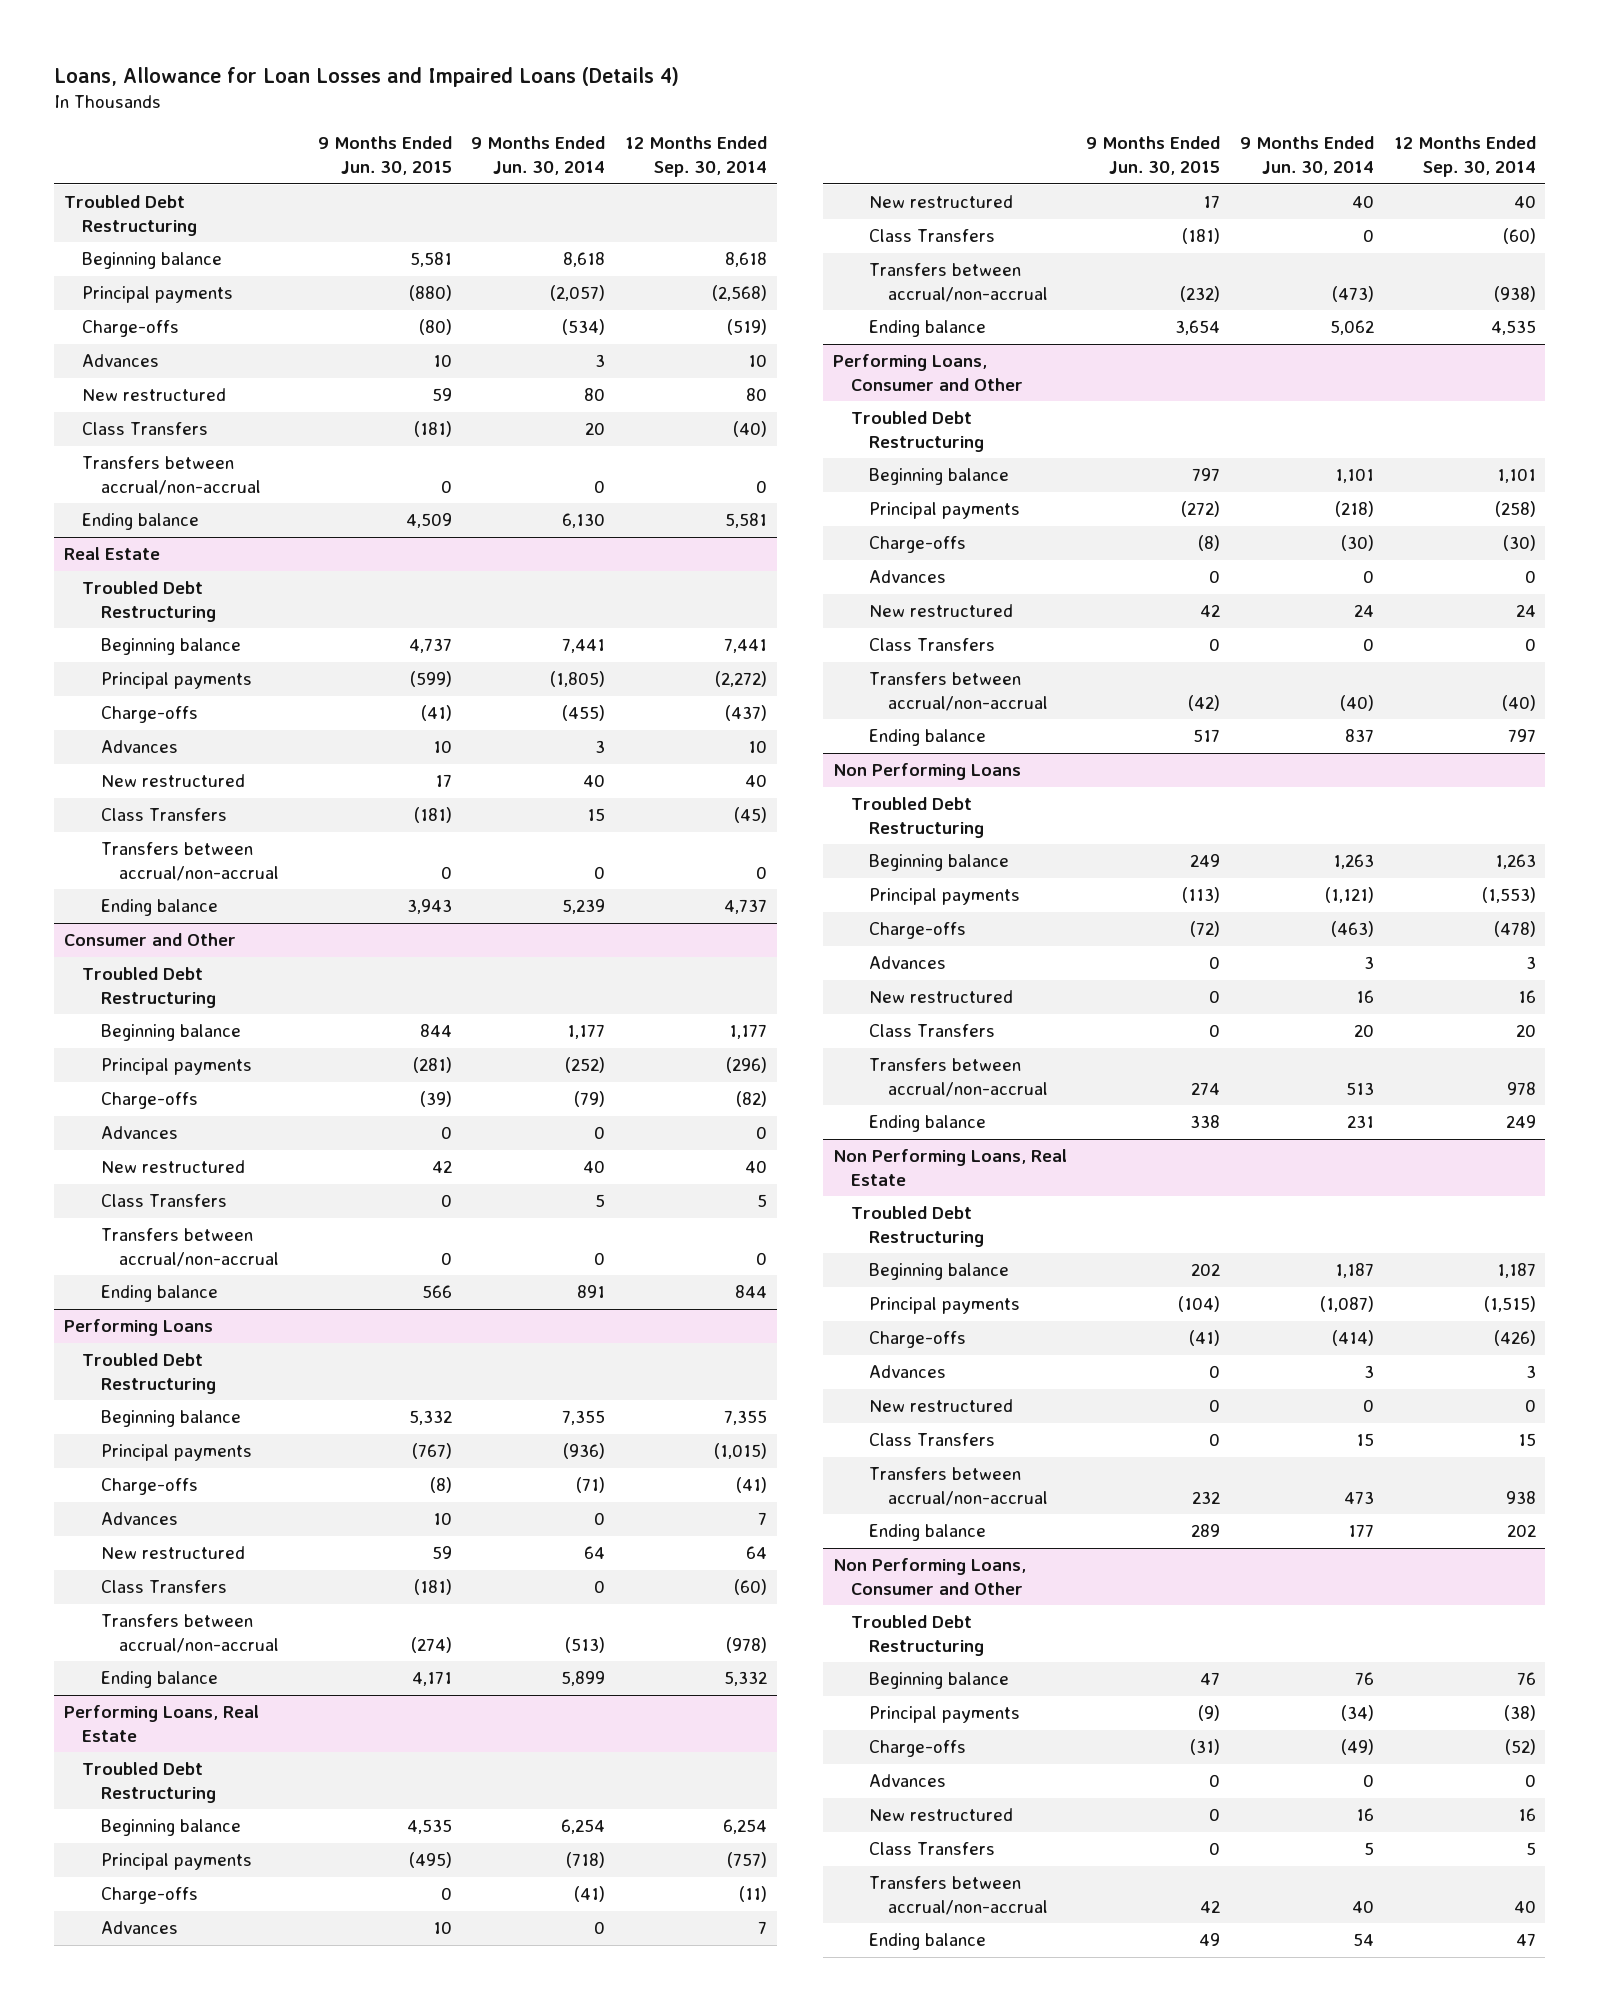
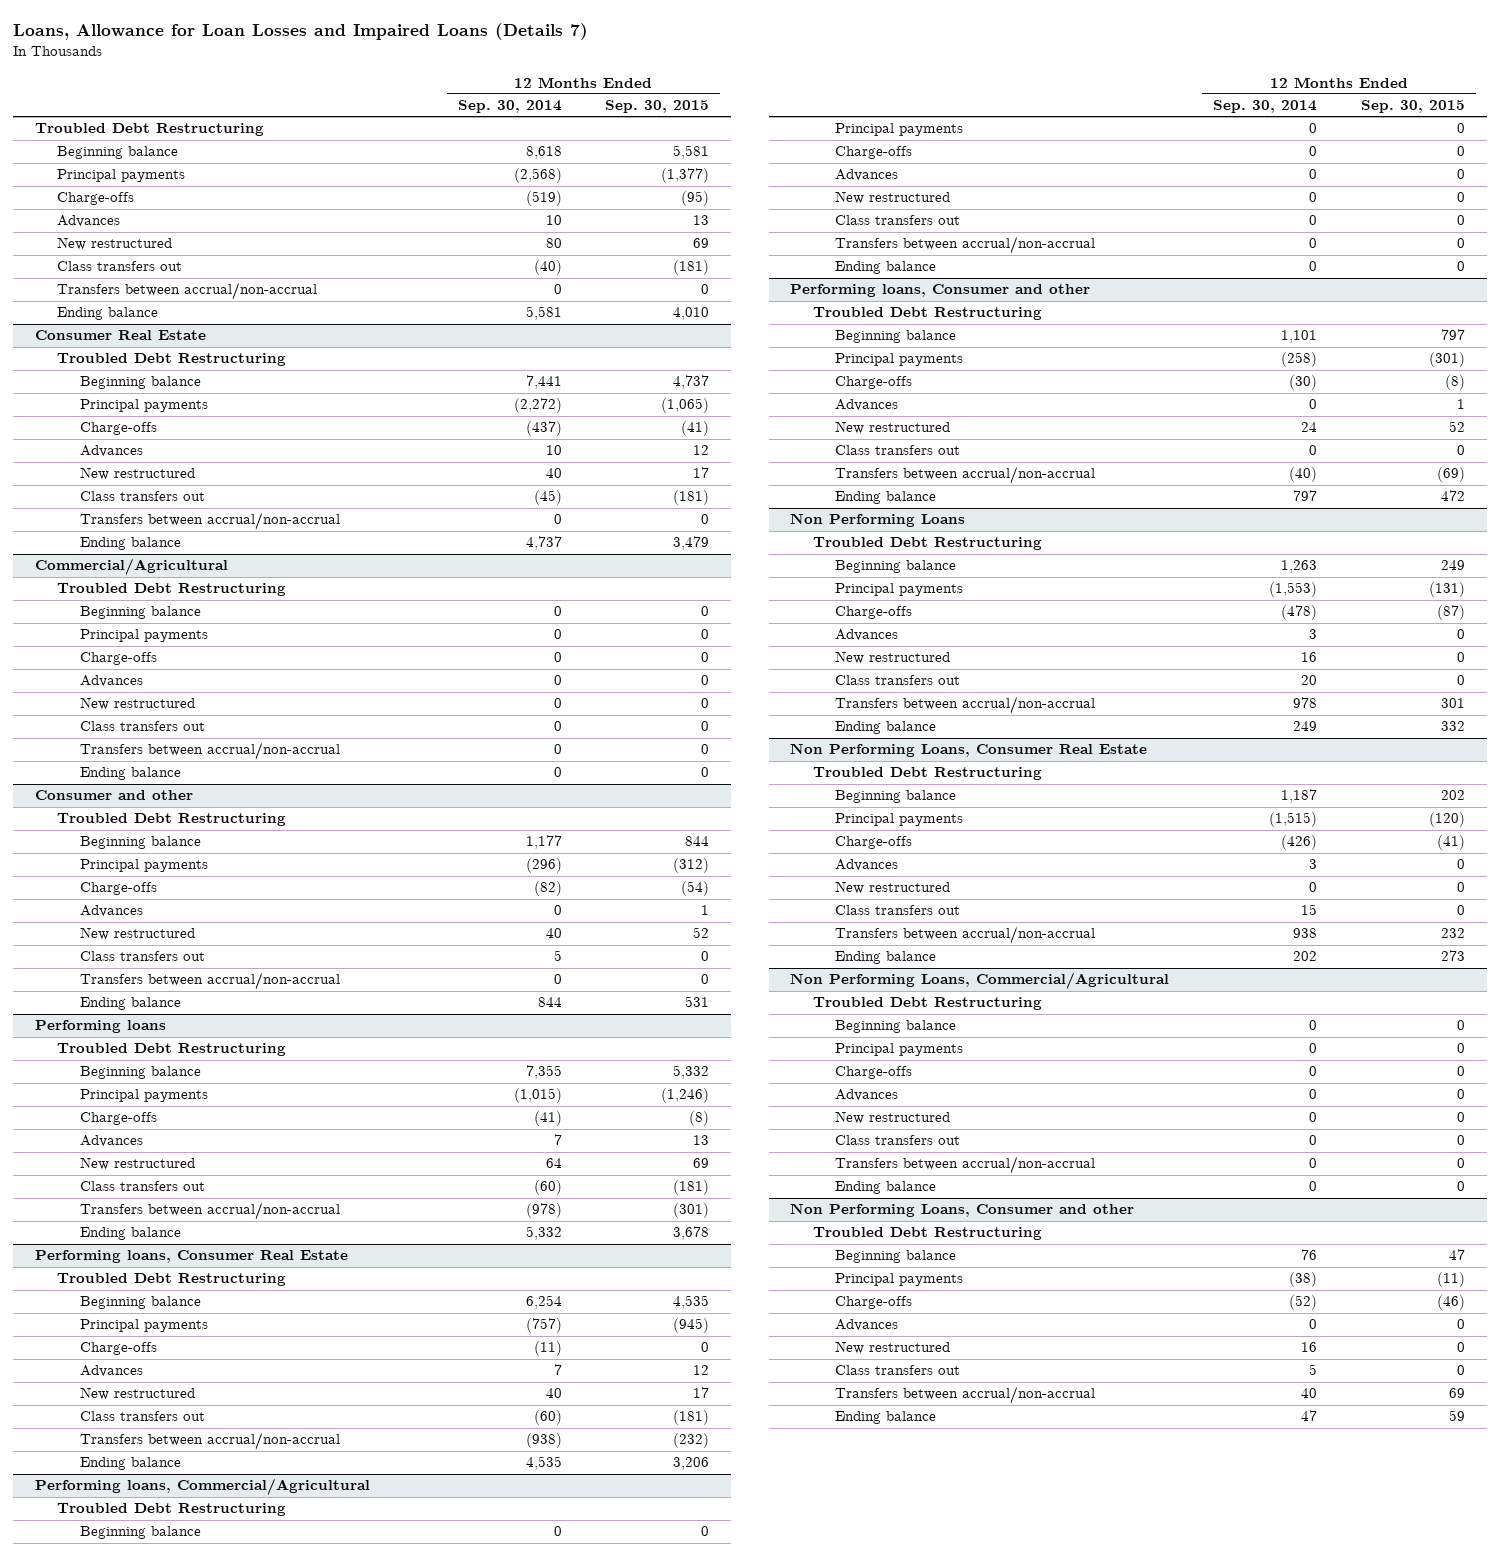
[54,66,680,87] Loans, Allowance for Loan Losses and Impaired Loans (Details 4) -> [12,22,588,40] Loans, Allowance for Loan Losses and Impaired Loans (Details 7)
[317,136,452,176] 9 Months Ended Jun. 30, 2015 -> none
[471,136,606,176] 9 Months Ended Jun. 30, 2014 -> none
none -> [605,100,710,114] Sep. 30, 2015
[82,422,209,436] Class Transfers -> [57,261,183,272] Class transfers out
[64,547,161,561] Real Estate -> [34,330,206,341] Consumer Real Estate
[100,808,227,822] Class Transfers -> [79,491,205,502] Class transfers out
[64,933,237,947] Consumer and Other -> none
none -> [34,558,228,576] Commercial/Agricultural
none -> [79,606,201,620] Beginning balance
none -> [79,629,208,643] Principal payments
none -> [79,652,157,666] Charge-offs
none -> [79,675,143,688] Advances
none -> [79,697,195,711] New restructured
none -> [79,721,205,732] Class transfers out
none -> [79,742,340,761] Transfers between accrual/non-accrual
none -> [79,767,181,781] Ending balance
none -> [34,790,193,801] Consumer and other
none -> [57,813,287,827] Troubled Debt Restructuring
[100,1194,227,1208] Class Transfers -> [79,951,205,962] Class transfers out
[64,1319,214,1337] Performing Loans -> [34,1020,166,1034] Performing loans
[100,1580,227,1594] Class Transfers -> [79,1181,205,1192] Class transfers out
[64,1705,260,1742] Performing Loans, Real Estate -> [34,1250,348,1264] Performing loans, Consumer Real Estate
[869,229,996,243] Class Transfers -> [79,1411,205,1422] Class transfers out
[832,354,1024,391] Performing Loans, Consumer and Other -> none
none -> [34,1478,370,1496] Performing loans, Commercial/Agricultural
none -> [79,1526,201,1540] Beginning balance
none -> [835,123,964,137] Principal payments
none -> [835,146,913,160] Charge-offs
none -> [835,169,899,182] Advances
none -> [835,191,951,205] New restructured
none -> [835,215,961,226] Class transfers out
none -> [835,236,1096,255] Transfers between accrual/non-accrual
none -> [835,261,937,275] Ending balance
none -> [790,284,1091,298] Performing loans, Consumer and other
none -> [812,307,1042,321] Troubled Debt Restructuring
[869,638,996,652] Class Transfers -> [835,445,961,456] Class transfers out
[869,1024,996,1038] Class Transfers -> [835,675,961,686] Class transfers out
[832,1149,1067,1186] Non Performing Loans, Real Estate -> [790,743,1148,758] Non Performing Loans, Consumer Real Estate
[869,1433,996,1447] Class Transfers -> [835,905,961,916] Class transfers out
[832,1558,1026,1595] Non Performing Loans, Consumer and Other -> none
none -> [790,972,1170,990] Non Performing Loans, Commercial/Agricultural
none -> [835,1020,957,1034] Beginning balance
none -> [835,1043,964,1057] Principal payments
none -> [835,1066,913,1080] Charge-offs
none -> [835,1089,899,1102] Advances
none -> [835,1111,951,1125] New restructured
none -> [835,1135,961,1146] Class transfers out
none -> [835,1156,1096,1175] Transfers between accrual/non-accrual
none -> [835,1181,937,1195] Ending balance
none -> [790,1203,1135,1218] Non Performing Loans, Consumer and other
none -> [812,1227,1042,1241] Troubled Debt Restructuring
[869,1842,996,1856] Class Transfers -> [835,1365,961,1376] Class transfers out

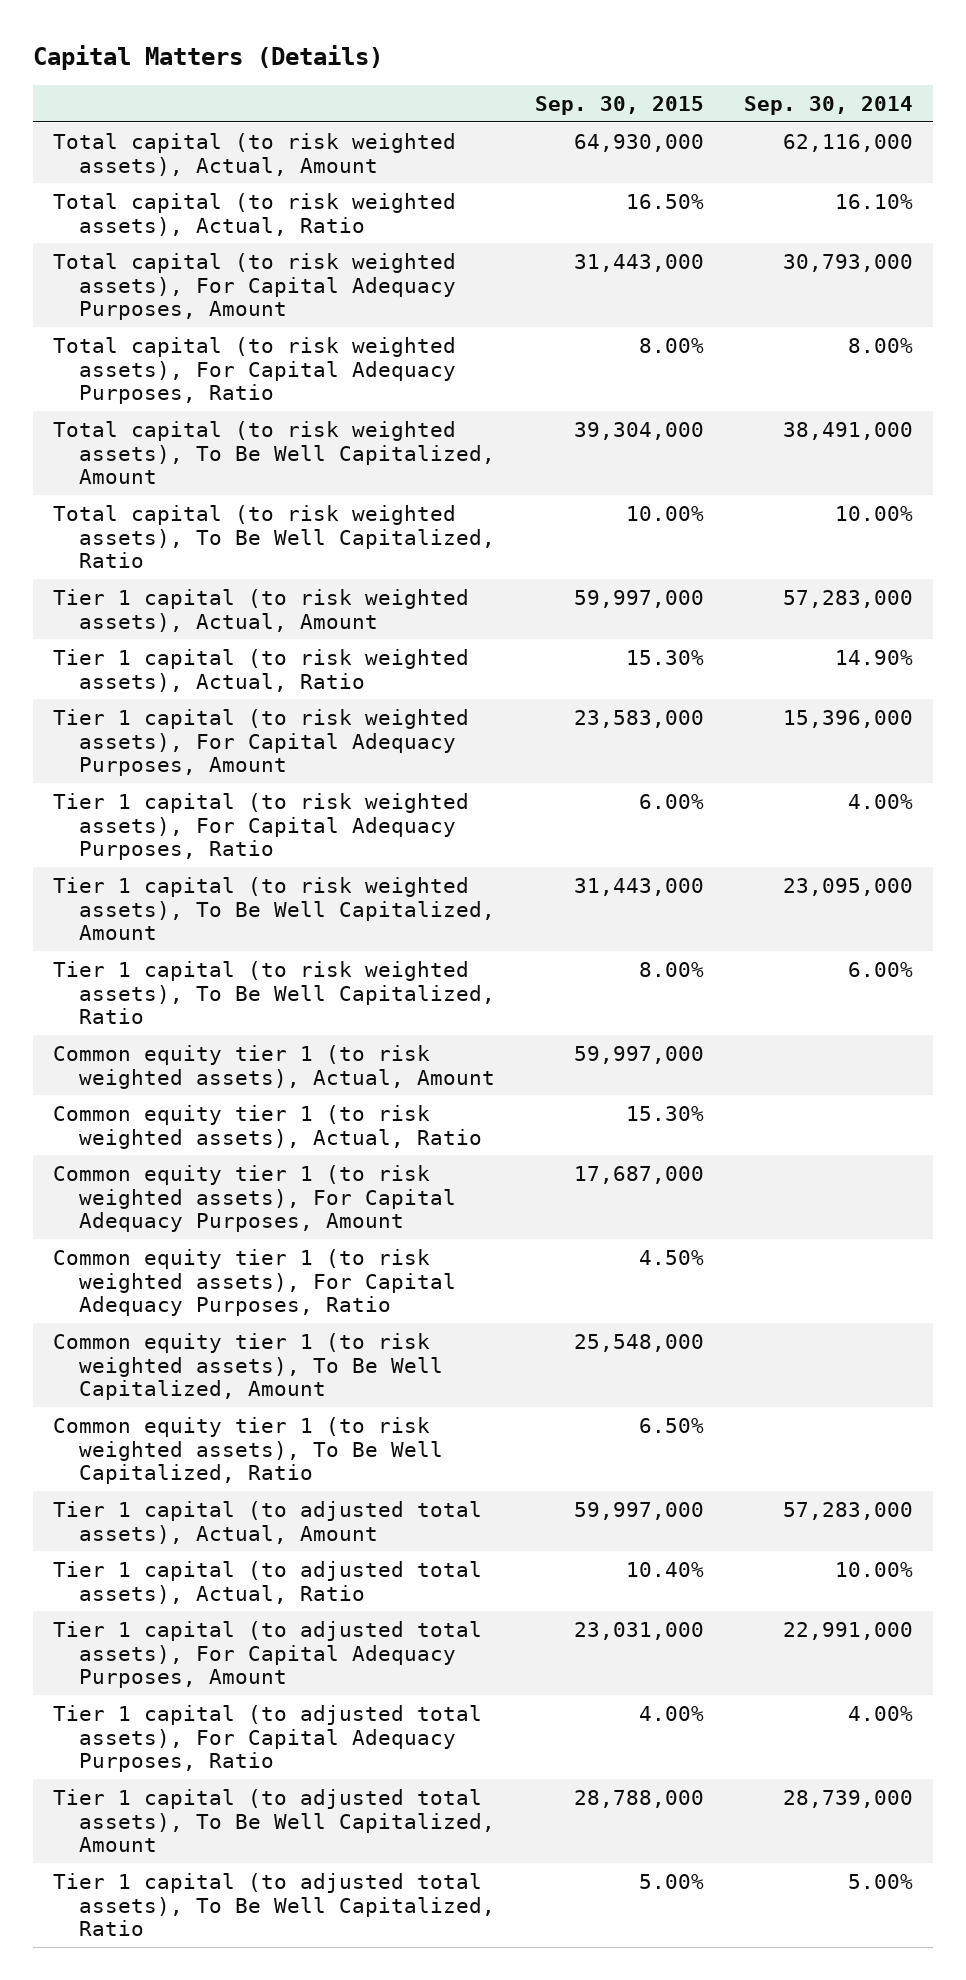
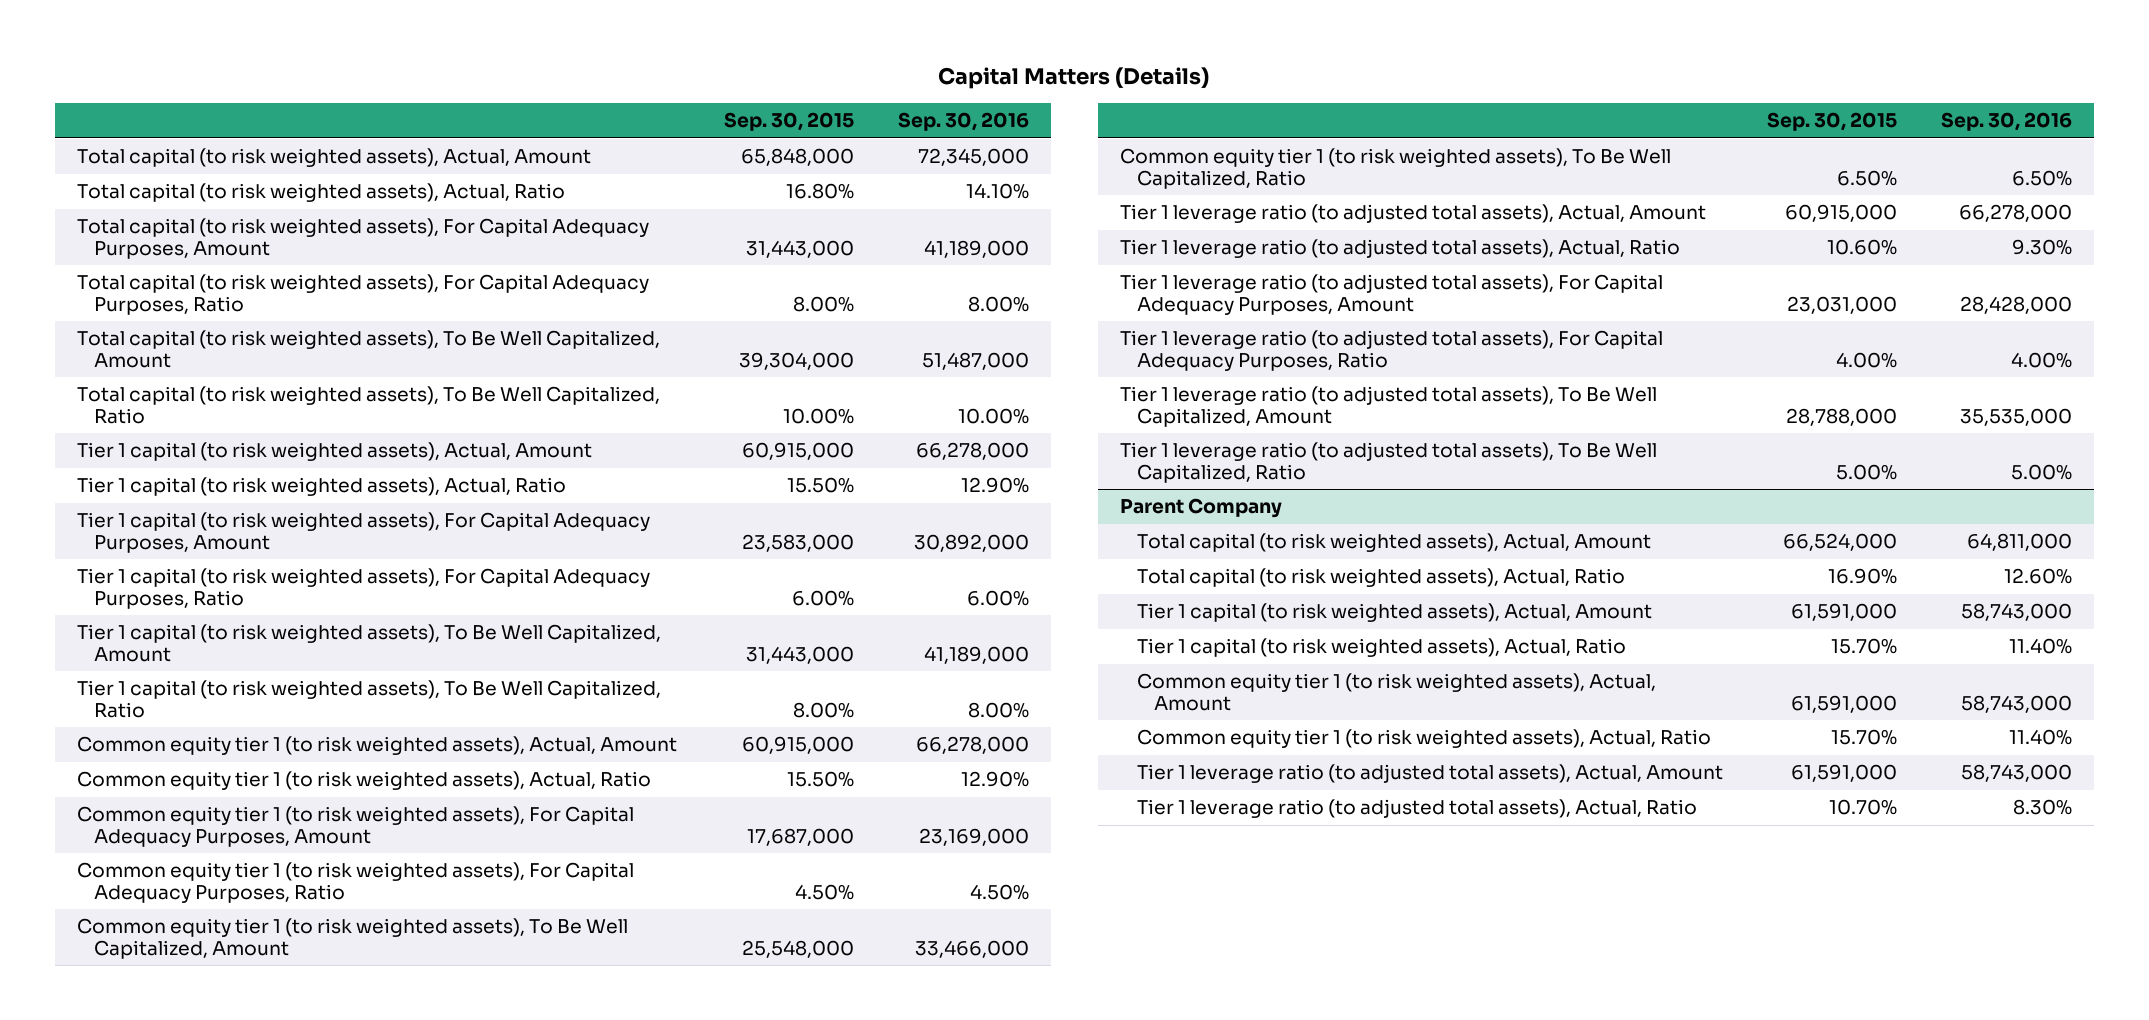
[744,95,914,115] Sep. 30, 2014 -> none
none -> [898,112,1030,132] Sep. 30, 2016
[574,133,705,152] 64,930,000 -> [741,148,855,167] 65,848,000
[626,193,705,209] 16.50% -> [786,183,855,200] 16.80%
[574,589,705,608] 59,997,000 -> [742,442,855,461] 60,915,000
[626,649,705,665] 15.30% -> [787,477,855,494] 15.50%
[574,1045,705,1064] 59,997,000 -> [742,736,855,755] 60,915,000
[626,1105,705,1121] 15.30% -> [787,771,855,788] 15.50%
[53,1500,483,1544] Tier 1 capital (to adjusted total assets), Actual, Amount -> [1119,204,1706,224] Tier 1 leverage ratio (to adjusted total assets), Actual, Amount
[574,1501,705,1520] 59,997,000 -> [1784,204,1897,223] 60,915,000
[53,1560,483,1604] Tier 1 capital (to adjusted total assets), Actual, Ratio -> [1119,239,1680,259] Tier 1 leverage ratio (to adjusted total assets), Actual, Ratio
[626,1561,705,1577] 10.40% -> [1826,239,1897,256] 10.60%
[53,1620,483,1689] Tier 1 capital (to adjusted total assets), For Capital Adequacy Purposes, Amount -> [1119,274,1663,315] Tier 1 leverage ratio (to adjusted total assets), For Capital Adequacy Purposes, Amount
[53,1704,483,1773] Tier 1 capital (to adjusted total assets), For Capital Adequacy Purposes, Ratio -> [1119,330,1663,371] Tier 1 leverage ratio (to adjusted total assets), For Capital Adequacy Purposes, Ratio
[53,1788,496,1853] Tier 1 capital (to adjusted total assets), To Be Well Capitalized, Amount -> [1119,386,1657,427] Tier 1 leverage ratio (to adjusted total assets), To Be Well Capitalized, Amount
[53,1872,496,1937] Tier 1 capital (to adjusted total assets), To Be Well Capitalized, Ratio -> [1119,442,1657,483] Tier 1 leverage ratio (to adjusted total assets), To Be Well Capitalized, Ratio
none -> [1119,498,1282,519] Parent Company
none -> [1136,533,1651,553] Total capital (to risk weighted assets), Actual, Amount
none -> [1136,568,1625,588] Total capital (to risk weighted assets), Actual, Ratio
none -> [1136,603,1652,623] Tier 1 capital (to risk weighted assets), Actual, Amount
none -> [1136,638,1626,658] Tier 1 capital (to risk weighted assets), Actual, Ratio
none -> [1136,673,1656,711] Common equity tier 1 (to risk weighted assets), Actual, Amount
none -> [1136,729,1711,749] Common equity tier 1 (to risk weighted assets), Actual, Ratio
none -> [1136,764,1723,784] Tier 1 leverage ratio (to adjusted total assets), Actual, Amount
none -> [1136,799,1697,819] Tier 1 leverage ratio (to adjusted total assets), Actual, Ratio

